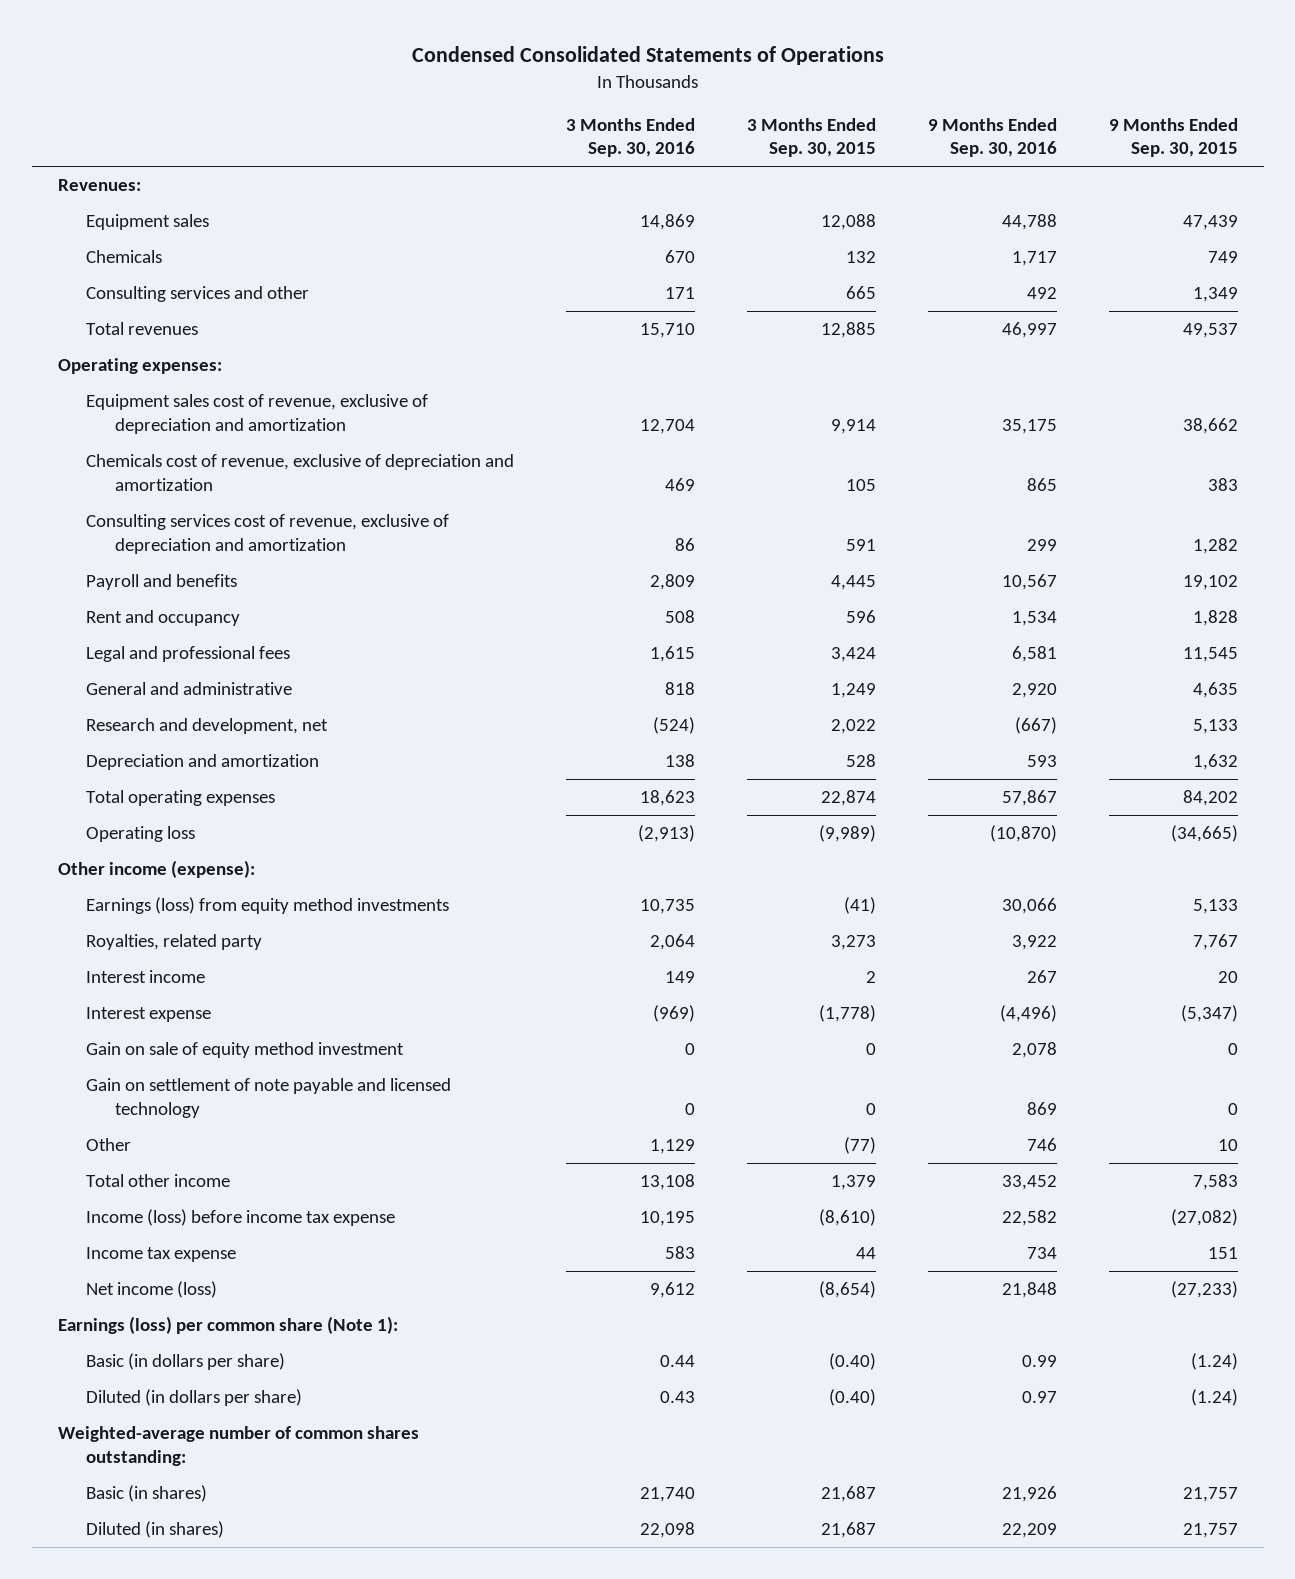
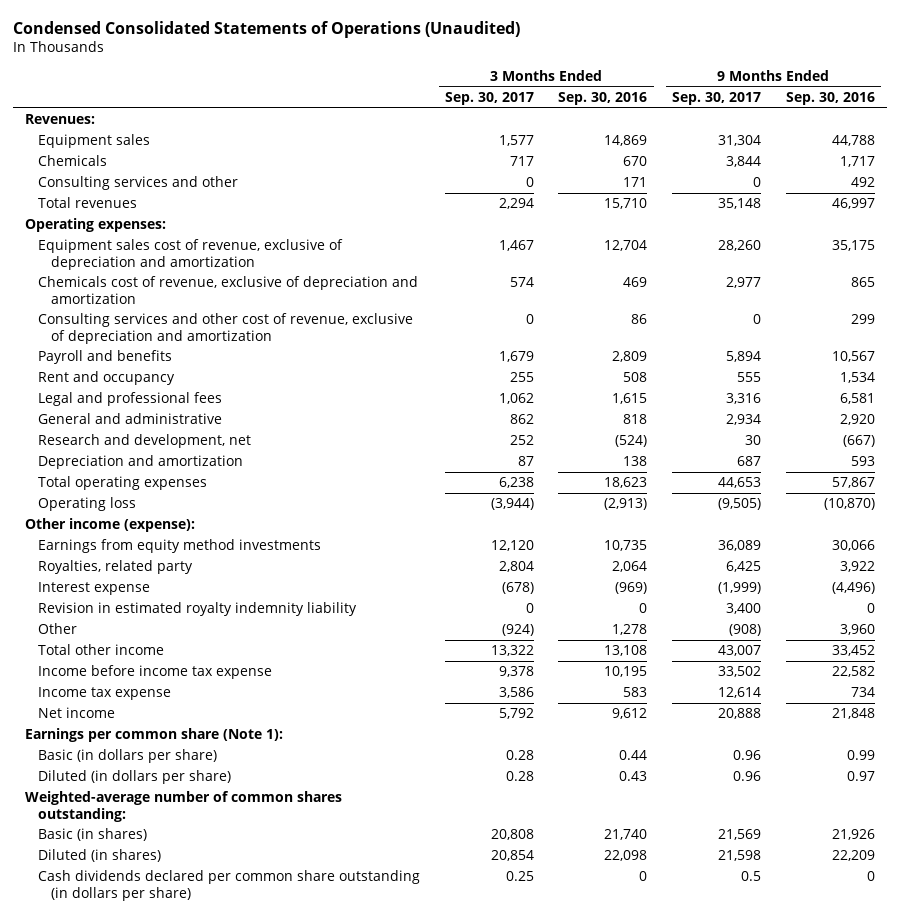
[411,45,884,65] Condensed Consolidated Statements of Operations -> [12,20,520,38] Condensed Consolidated Statements of Operations (Unaudited)
[747,118,877,158] 3 Months Ended Sep. 30, 2015 -> none
[1108,118,1238,158] 9 Months Ended Sep. 30, 2015 -> none
none -> [444,92,534,106] Sep. 30, 2017
none -> [672,92,762,106] Sep. 30, 2017
[86,514,450,554] Consulting services cost of revenue, exclusive of depreciation and amortization -> [38,313,414,344] Consulting services and other cost of revenue, exclusive of depreciation and amortization
[86,897,450,915] Earnings (loss) from equity method investments -> [38,539,322,554] Earnings from equity method investments
[86,970,206,984] Interest income -> none
[86,1042,405,1059] Gain on sale of equity method investment -> none
[86,1078,452,1118] Gain on settlement of note payable and licensed technology -> none
none -> [38,602,358,617] Revision in estimated royalty indemnity liability
[650,1139,696,1155] 1,129 -> [612,624,648,636] 1,278
[1026,1138,1057,1152] 746 -> [839,624,875,636] 3,960
[86,1209,396,1227] Income (loss) before income tax expense -> [38,665,273,680] Income before income tax expense
[86,1281,218,1299] Net income (loss) -> [38,707,116,719] Net income
[57,1316,398,1335] Earnings (loss) per common share (Note 1): -> [24,728,283,743] Earnings per common share (Note 1):
none -> [38,870,421,901] Cash dividends declared per common share outstanding (in dollars per share)

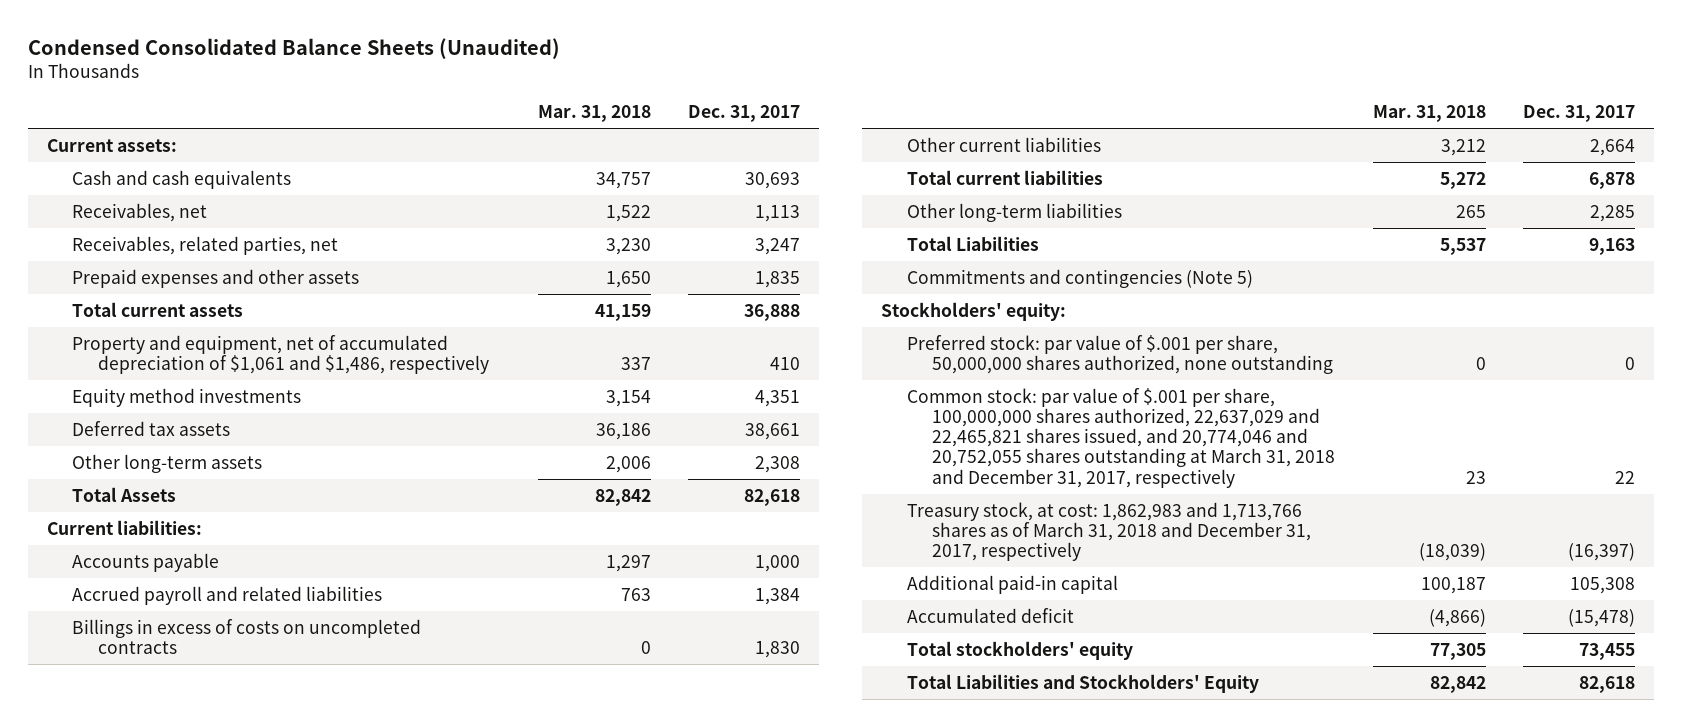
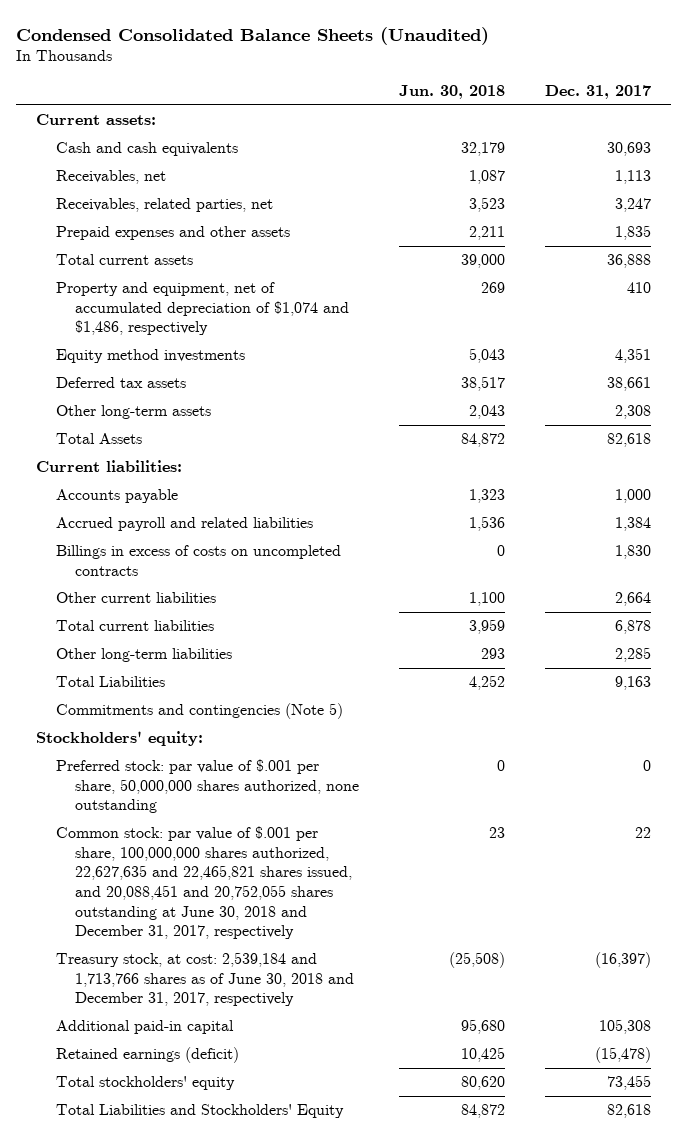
[538,105,652,123] Mar. 31, 2018 -> none
none -> [398,85,505,100] Jun. 30, 2018
[72,334,489,374] Property and equipment, net of accumulated depreciation of $1,061 and $1,486, respectively -> [55,282,350,336] Property and equipment, net of accumulated depreciation of $1,074 and $1,486, respectively
[906,387,1336,488] Common stock: par value of $.001 per share, 100,000,000 shares authorized, 22,637,029 and 22,465,821 shares issued, and 20,774,046 and 20,752,055 shares outstanding at March 31, 2018 and December 31, 2017, respectively -> [55,826,353,940] Common stock: par value of $.001 per share, 100,000,000 shares authorized, 22,627,635 and 22,465,821 shares issued, and 20,088,451 and 20,752,055 shares outstanding at June 30, 2018 and December 31, 2017, respectively
[906,501,1312,562] Treasury stock, at cost: 1,862,983 and 1,713,766 shares as of March 31, 2018 and December 31, 2017, respectively -> [55,952,355,1007] Treasury stock, at cost: 2,539,184 and 1,713,766 shares as of June 30, 2018 and December 31, 2017, respectively
[906,607,1074,623] Accumulated deficit -> [55,1047,239,1064] Retained earnings (deficit)

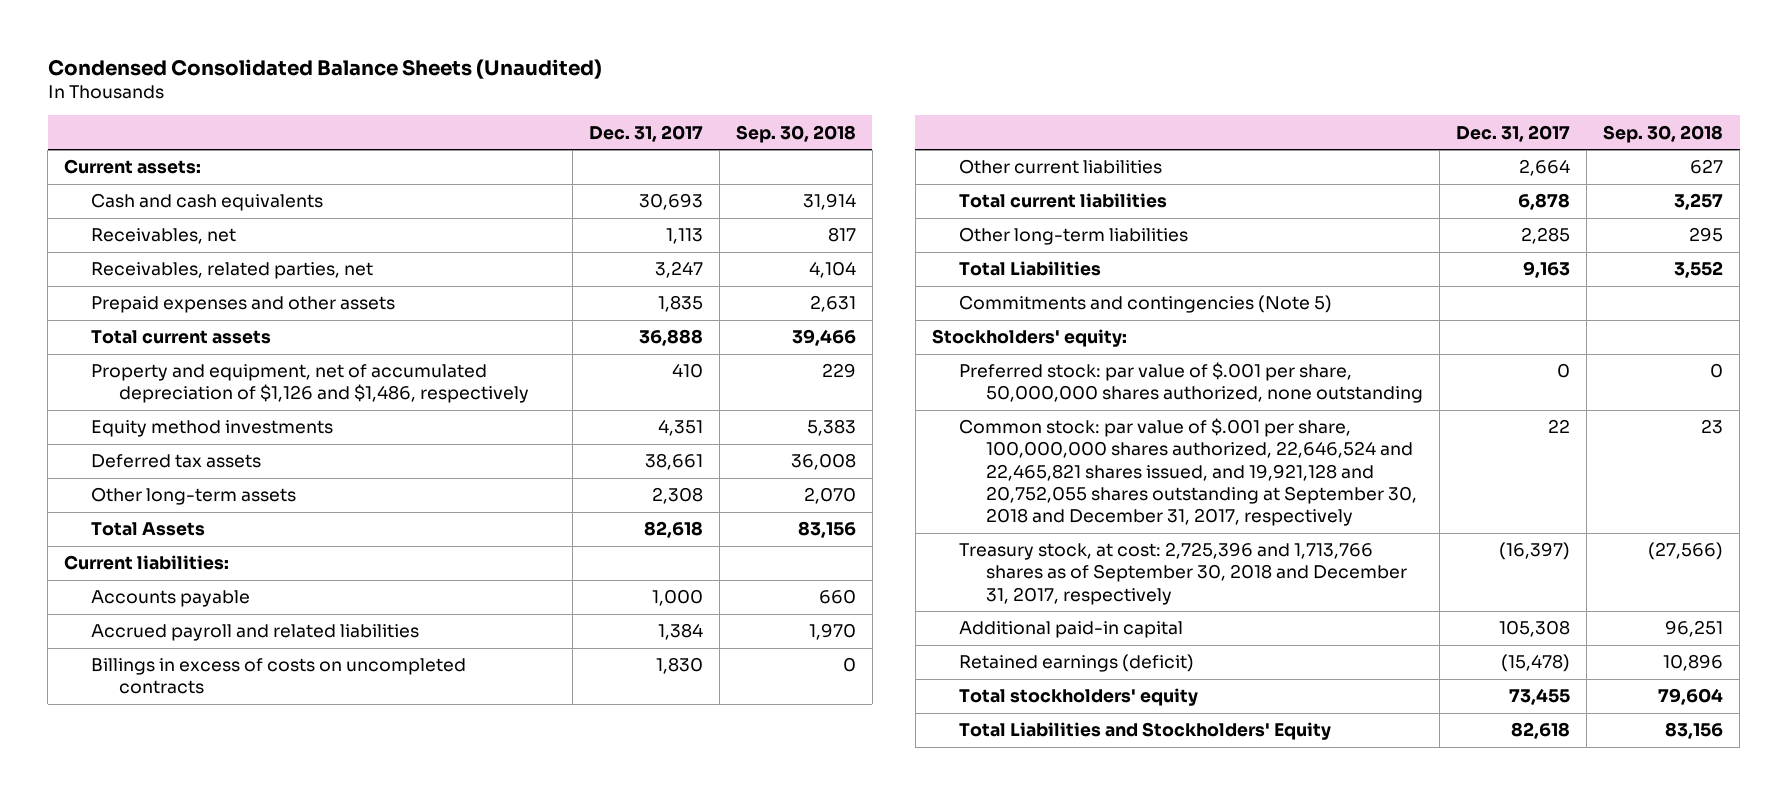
[398,85,505,100] Jun. 30, 2018 -> none
none -> [735,124,856,143] Sep. 30, 2018
[55,282,350,336] Property and equipment, net of accumulated depreciation of $1,074 and $1,486, respectively -> [91,364,529,404] Property and equipment, net of accumulated depreciation of $1,126 and $1,486, respectively
[55,826,353,940] Common stock: par value of $.001 per share, 100,000,000 shares authorized, 22,627,635 and 22,465,821 shares issued, and 20,088,451 and 20,752,055 shares outstanding at June 30, 2018 and December 31, 2017, respectively -> [959,418,1418,526] Common stock: par value of $.001 per share, 100,000,000 shares authorized, 22,646,524 and 22,465,821 shares issued, and 19,921,128 and 20,752,055 shares outstanding at September 30, 2018 and December 31, 2017, respectively
[55,952,355,1007] Treasury stock, at cost: 2,539,184 and 1,713,766 shares as of June 30, 2018 and December 31, 2017, respectively -> [959,542,1408,605] Treasury stock, at cost: 2,725,396 and 1,713,766 shares as of September 30, 2018 and December 31, 2017, respectively

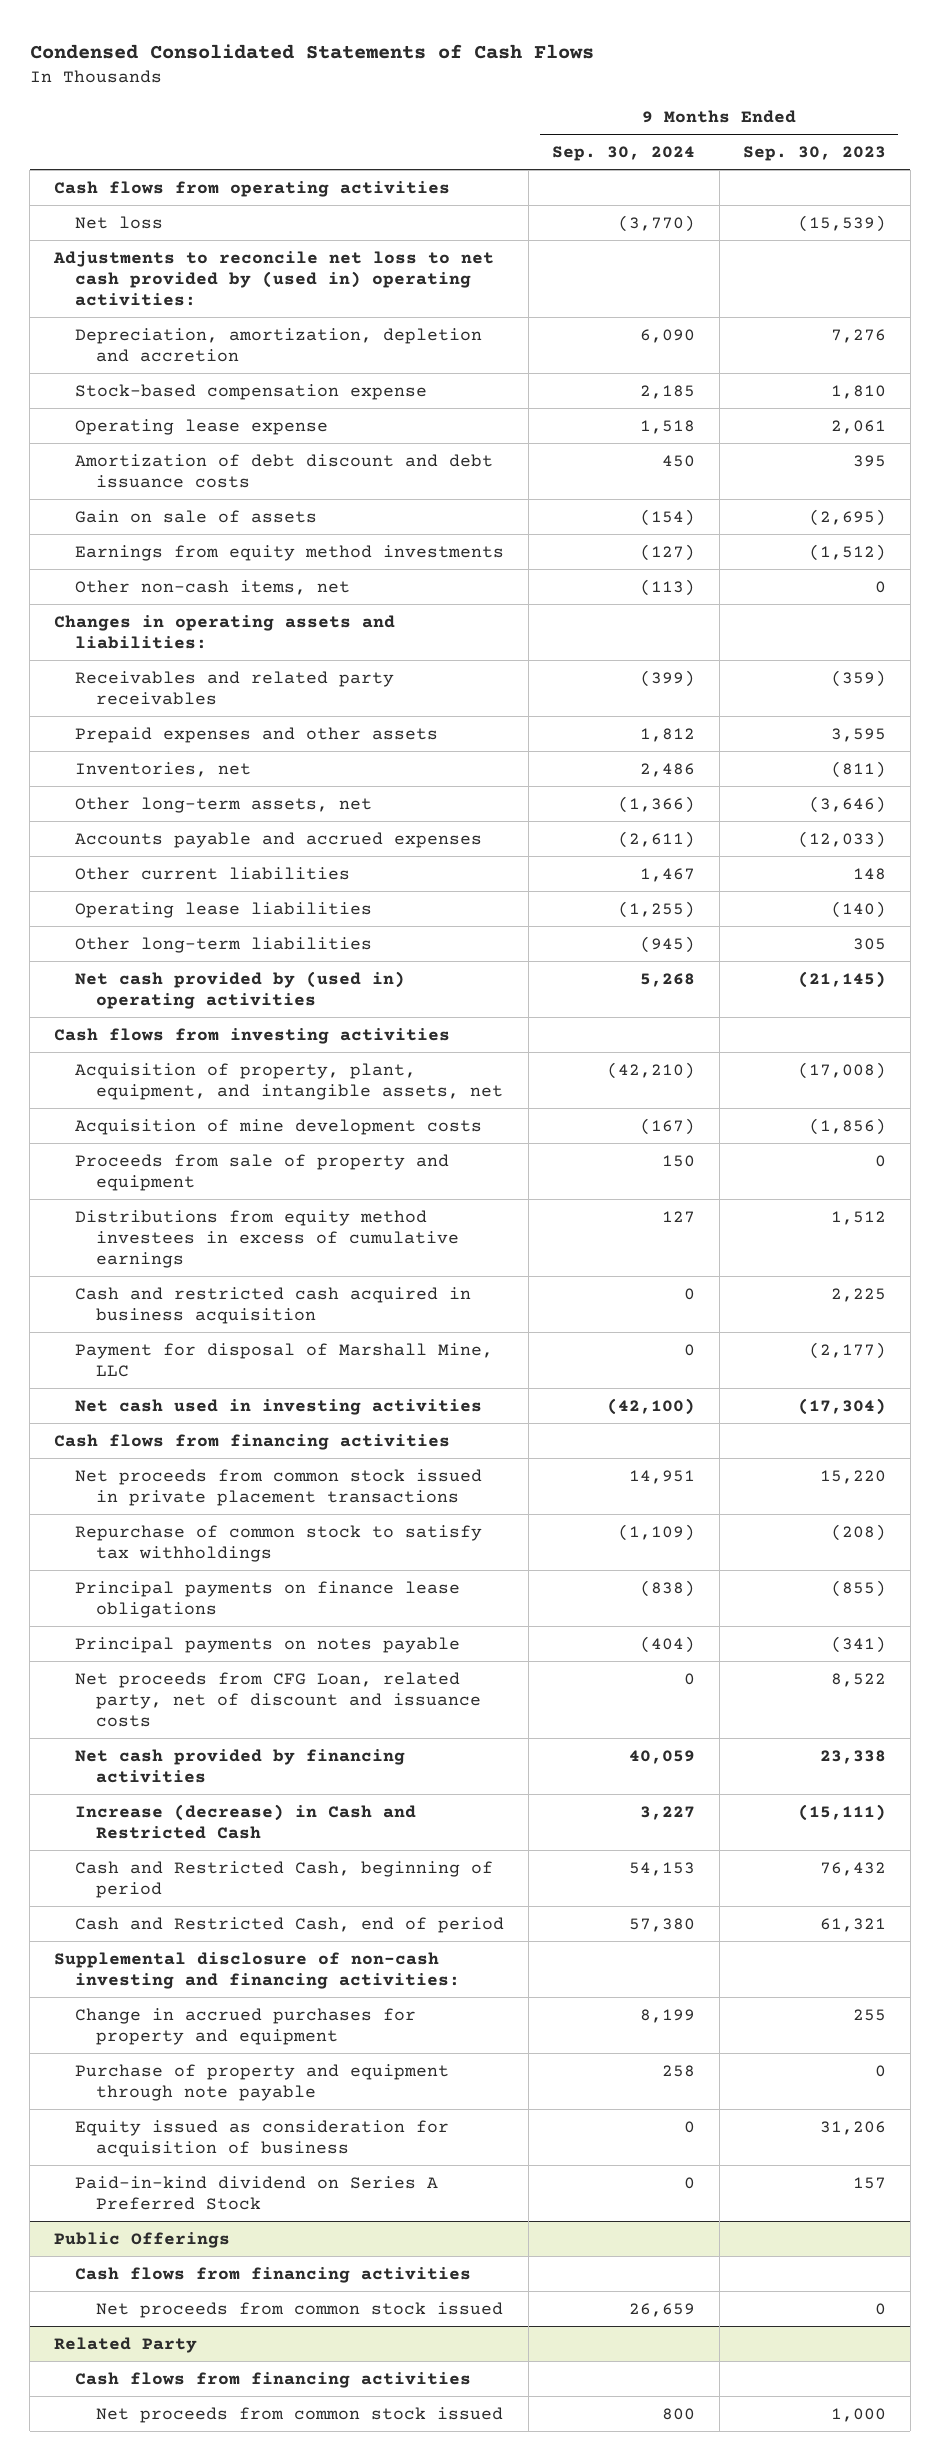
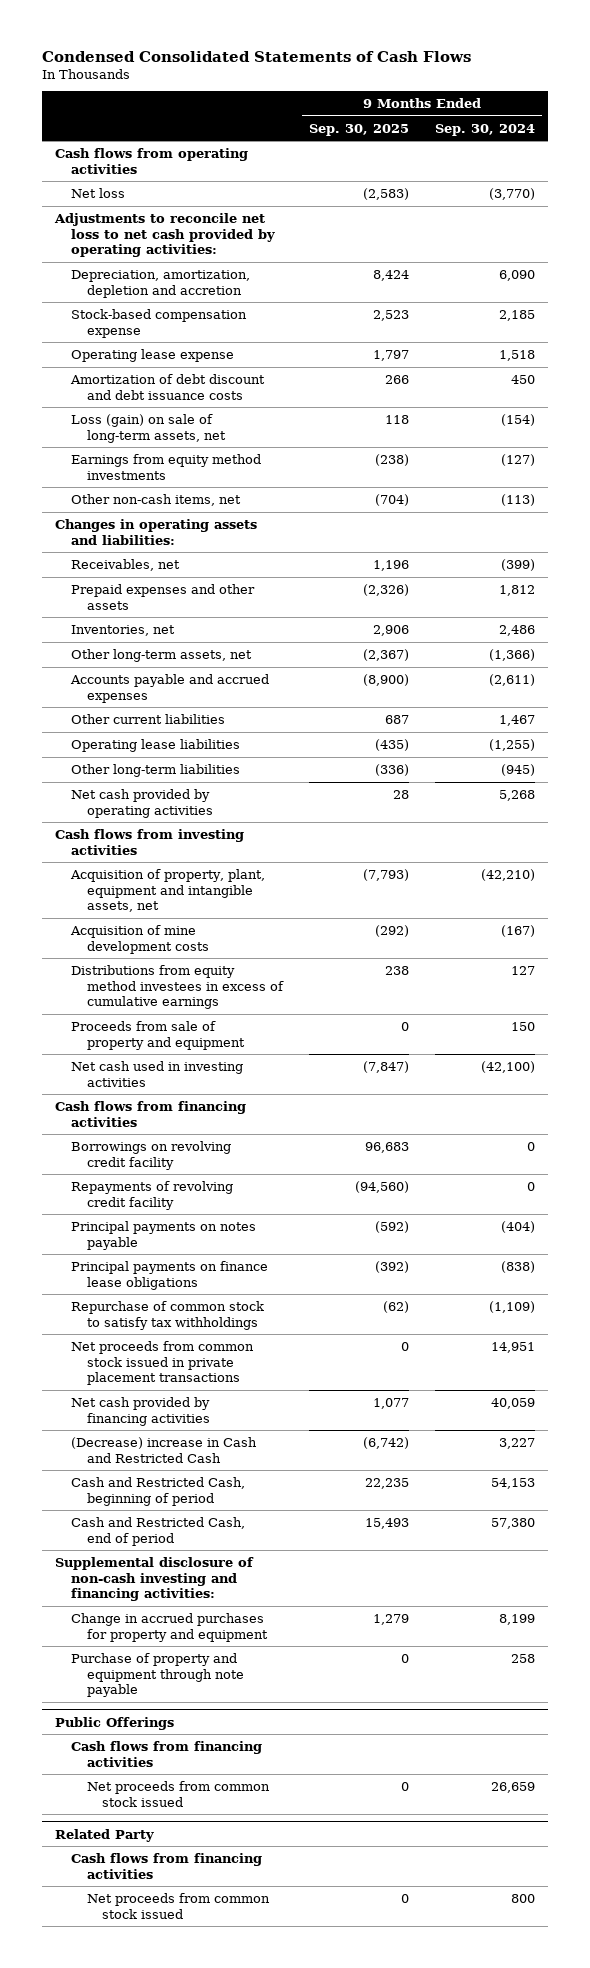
[743,146,887,162] Sep. 30, 2023 -> none
none -> [308,123,409,136] Sep. 30, 2025
[52,250,494,306] Adjustments to reconcile net loss to net cash provided by (used in) operating activities: -> [54,212,275,258] Adjustments to reconcile net loss to net cash provided by operating activities:
[75,509,318,523] Gain on sale of assets -> [70,413,226,443] Loss (gain) on sale of long-term assets, net
[75,670,395,705] Receivables and related party receivables -> [70,558,180,571] Receivables, net
[75,970,406,1009] Net cash provided by (used in) operating activities -> [70,788,213,818] Net cash provided by operating activities
[75,1062,504,1100] Acquisition of property, plant, equipment, and intangible assets, net -> [69,868,265,913] Acquisition of property, plant, equipment and intangible assets, net
[75,1286,472,1324] Cash and restricted cash acquired in business acquisition -> none
[75,1342,494,1377] Payment for disposal of Marshall Mine, LLC -> none
[75,1153,450,1191] Proceeds from sale of property and equipment -> [70,1020,245,1050] Proceeds from sale of property and equipment
none -> [70,1140,231,1170] Borrowings on revolving credit facility
none -> [70,1180,233,1210] Repayments of revolving credit facility
[75,1671,482,1727] Net proceeds from CFG Loan, related party, net of discount and issuance costs -> none
[75,1580,461,1618] Principal payments on finance lease obligations -> [70,1260,268,1290] Principal payments on finance lease obligations
[75,1524,483,1562] Repurchase of common stock to satisfy tax withholdings -> [70,1300,264,1330] Repurchase of common stock to satisfy tax withholdings
[75,1468,483,1506] Net proceeds from common stock issued in private placement transactions -> [70,1340,254,1386] Net proceeds from common stock issued in private placement transactions
[75,1803,417,1839] Increase (decrease) in Cash and Restricted Cash -> [70,1436,257,1463] (Decrease) increase in Cash and Restricted Cash
[75,2119,450,2157] Equity issued as consideration for acquisition of business -> none
[75,2175,439,2210] Paid-in-kind dividend on Series A Preferred Stock -> none

